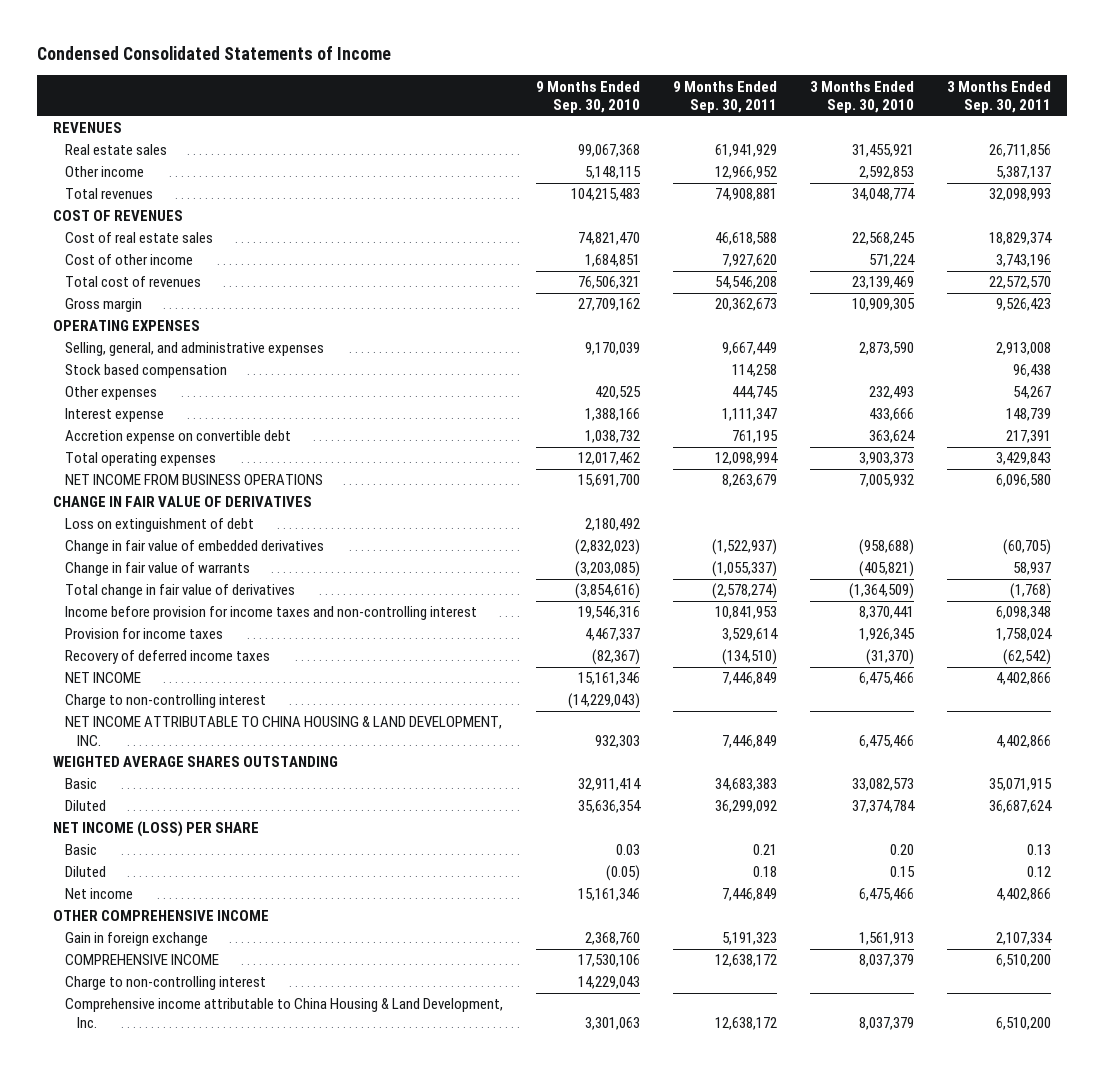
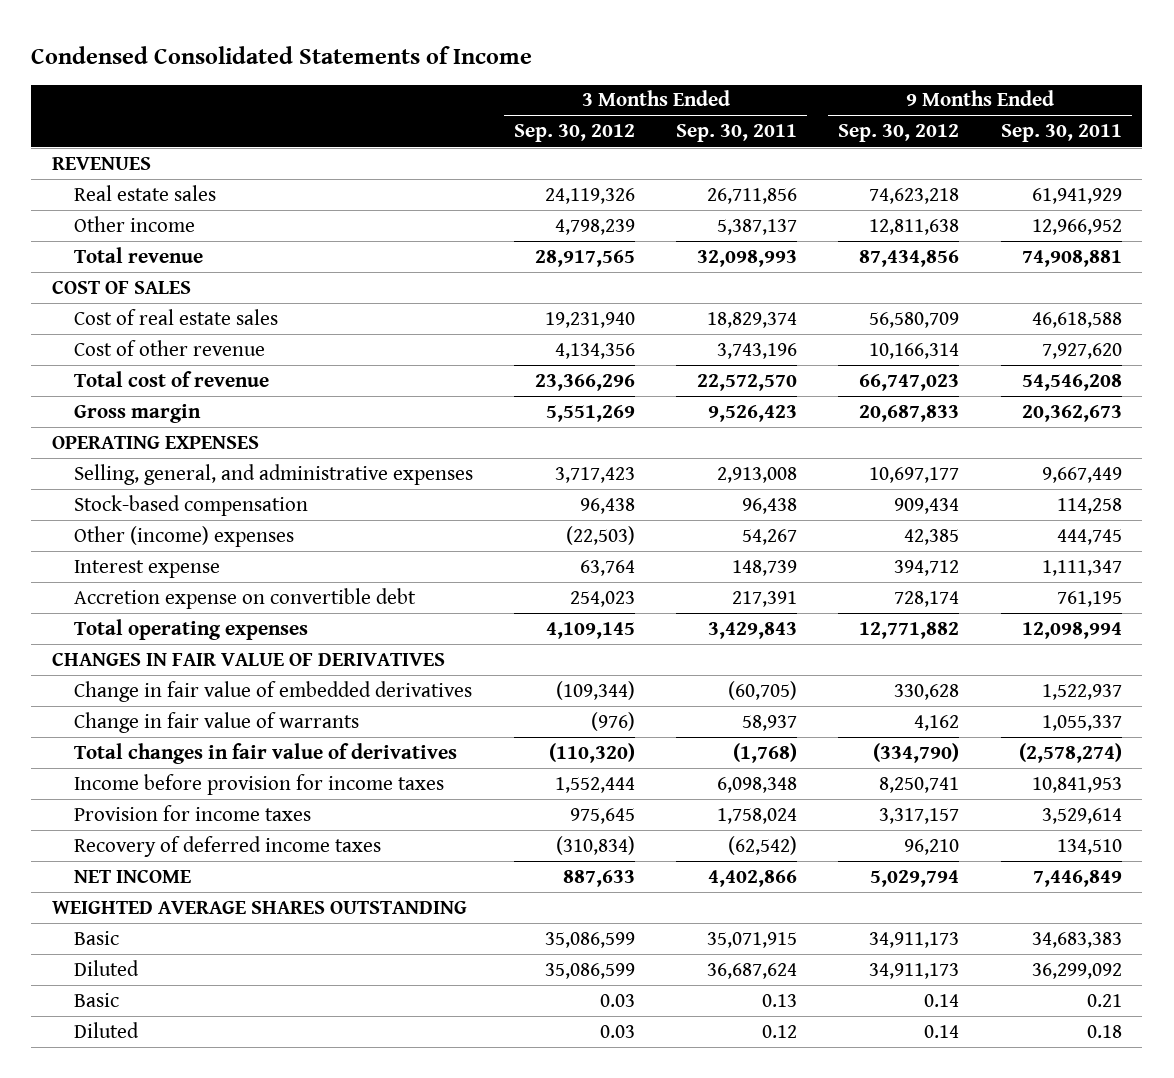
[536,80,641,114] 9 Months Ended Sep. 30, 2010 -> none
[809,80,914,114] 3 Months Ended Sep. 30, 2010 -> none
none -> [513,124,635,143] Sep. 30, 2012
none -> [838,124,960,143] Sep. 30, 2012
[65,188,154,200] Total revenues -> [73,246,203,263] Total revenue
[53,210,184,222] COST OF REVENUES -> [51,280,191,294] COST OF SALES
[65,254,194,266] Cost of other income -> [73,339,265,356] Cost of other revenue
[65,276,202,288] Total cost of revenues -> [73,370,269,387] Total cost of revenue
[65,364,228,379] Stock based compensation -> [73,494,308,516] Stock-based compensation
[65,386,158,401] Other expenses -> [73,525,294,547] Other (income) expenses
[65,474,324,486] NET INCOME FROM BUSINESS OPERATIONS -> none
[65,518,255,533] Loss on extinguishment of debt -> none
[53,496,313,508] CHANGE IN FAIR VALUE OF DERIVATIVES -> [51,652,445,666] CHANGES IN FAIR VALUE OF DERIVATIVES
[712,539,778,556] (1,522,937) -> [1041,683,1122,700] 1,522,937
[712,561,778,578] (1,055,337) -> [1041,714,1122,731] 1,055,337
[65,584,296,599] Total change in fair value of derivatives -> [73,742,457,764] Total changes in fair value of derivatives
[65,606,478,621] Income before provision for income taxes and non-controlling interest -> [73,773,444,795] Income before provision for income taxes
[722,649,778,666] (134,510) -> [1056,838,1122,855] 134,510
[65,694,267,709] Charge to non-controlling interest -> none
[65,716,503,746] NET INCOME ATTRIBUTABLE TO CHINA HOUSING & LAND DEVELOPMENT, INC. -> none
[53,821,260,838] NET INCOME (LOSS) PER SHARE -> none
[65,888,134,900] Net income -> none
[53,910,270,922] OTHER COMPREHENSIVE INCOME -> none
[65,932,209,947] Gain in foreign exchange -> none
[65,954,220,966] COMPREHENSIVE INCOME -> none
[65,976,267,991] Charge to non-controlling interest -> none
[65,998,504,1028] Comprehensive income attributable to China Housing & Land Development, Inc. -> none

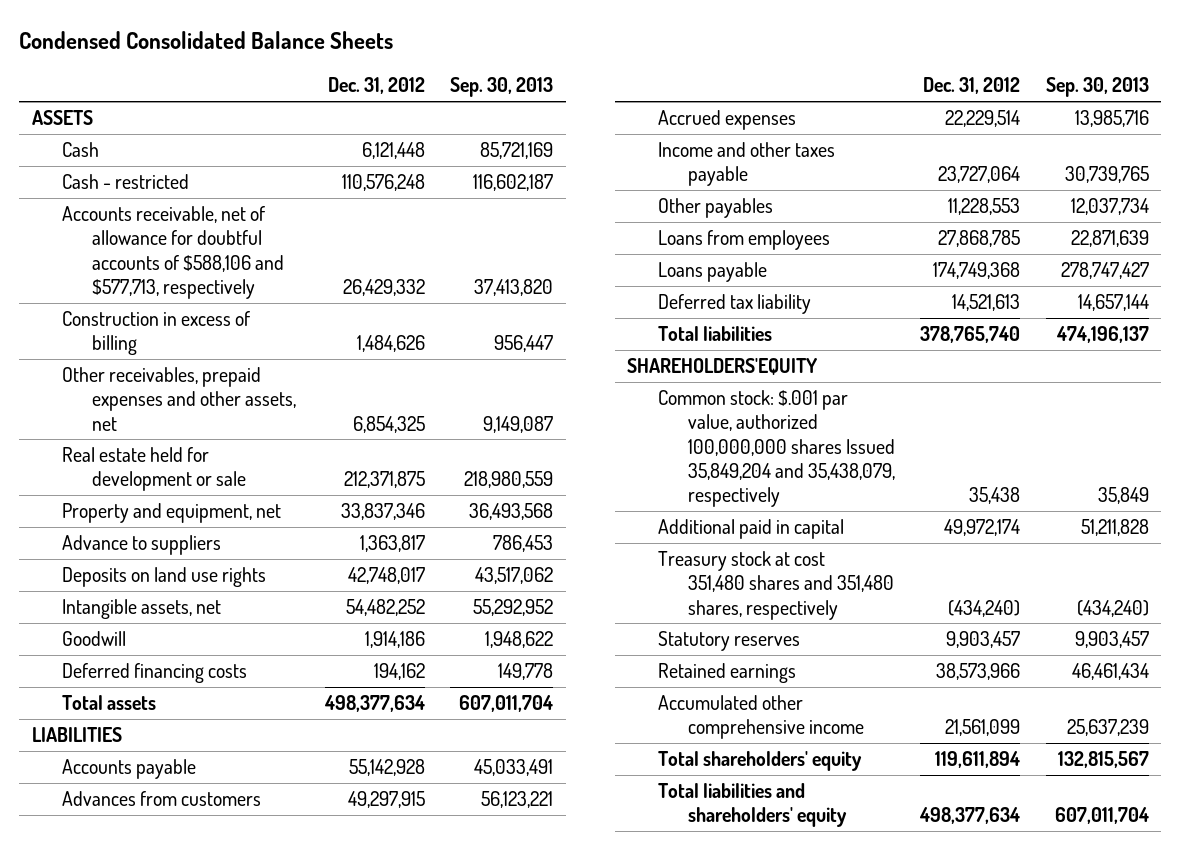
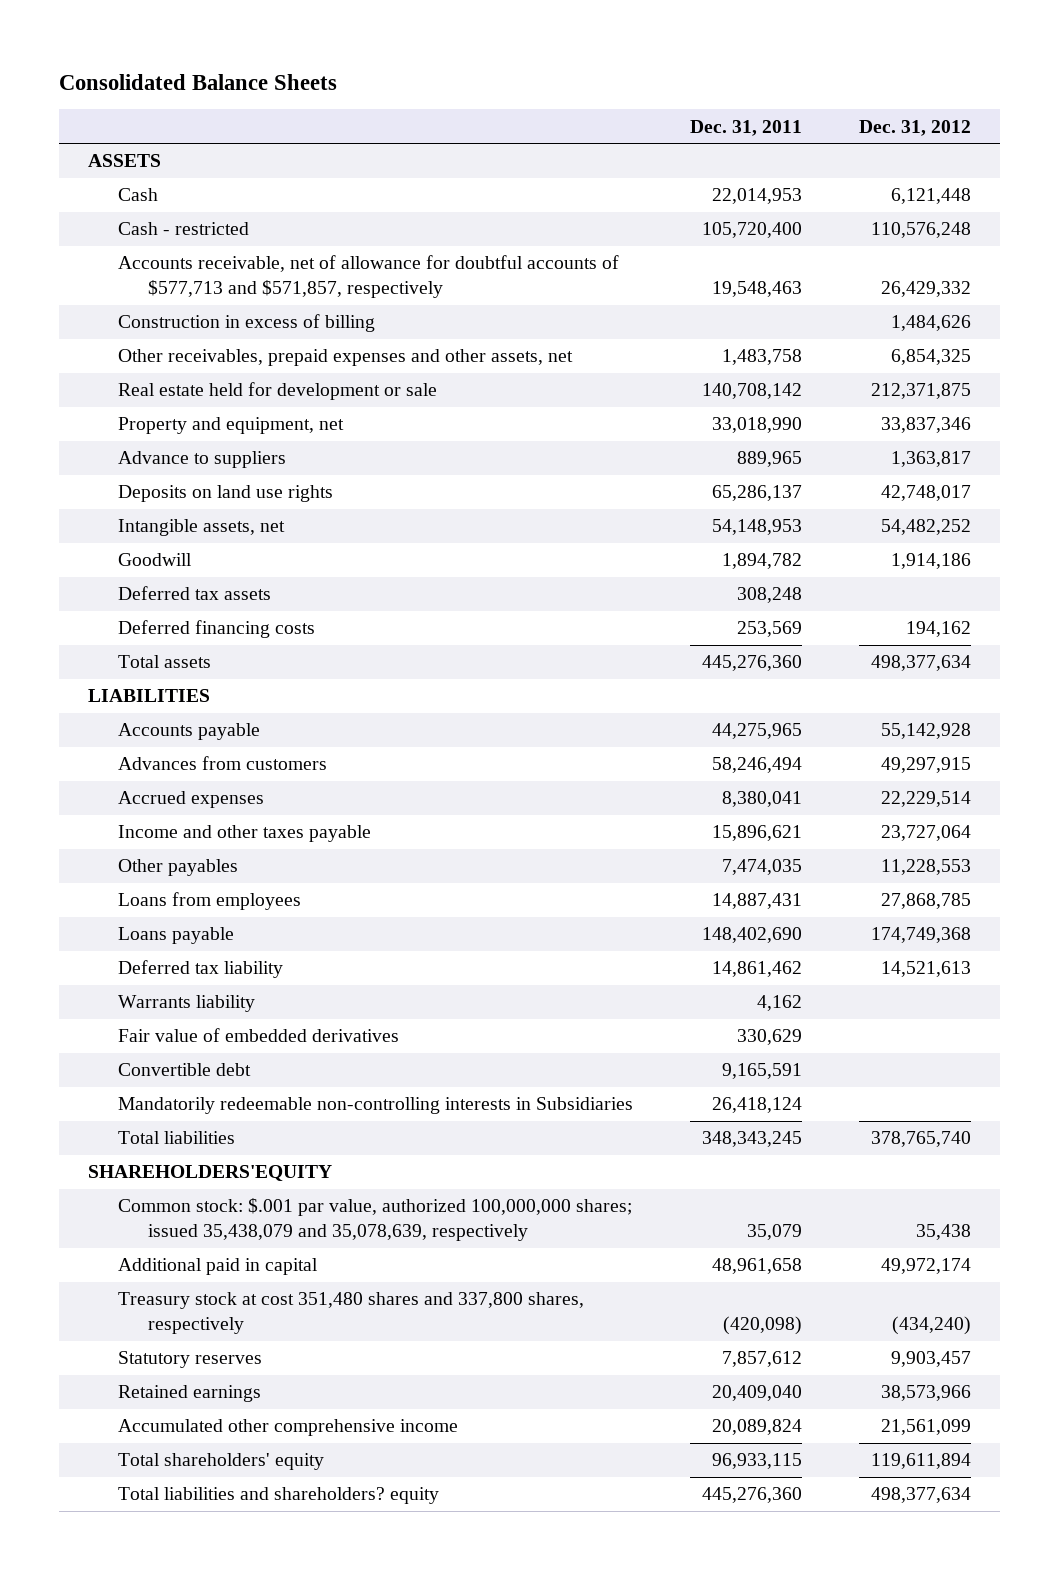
[18,31,393,50] Condensed Consolidated Balance Sheets -> [59,73,338,90] Consolidated Balance Sheets
[449,77,553,98] Sep. 30, 2013 -> none
none -> [690,119,803,136] Dec. 31, 2011
[61,206,285,299] Accounts receivable, net of allowance for doubtful accounts of $588,106 and $577,713, respectively -> [118,255,620,299] Accounts receivable, net of allowance for doubtful accounts of $577,713 and $571,857, respectively
none -> [118,586,272,601] Deferred tax assets
none -> [118,995,256,1013] Warrants liability
none -> [118,1028,400,1043] Fair value of embedded derivatives
none -> [118,1063,252,1077] Convertible debt
none -> [118,1097,634,1115] Mandatorily redeemable non-controlling interests in Subsidiaries
[657,390,895,507] Common stock: $.001 par value, authorized 100,000,000 shares Issued 35,849,204 and 35,438,079, respectively -> [118,1198,633,1242] Common stock: $.001 par value, authorized 100,000,000 shares; issued 35,438,079 and 35,078,639, respectively
[657,551,894,620] Treasury stock at cost 351,480 shares and 351,480 shares, respectively -> [118,1292,585,1335] Treasury stock at cost 351,480 shares and 337,800 shares, respectively
[657,783,847,828] Total liabilities and shareholders' equity -> [118,1487,440,1505] Total liabilities and shareholders? equity

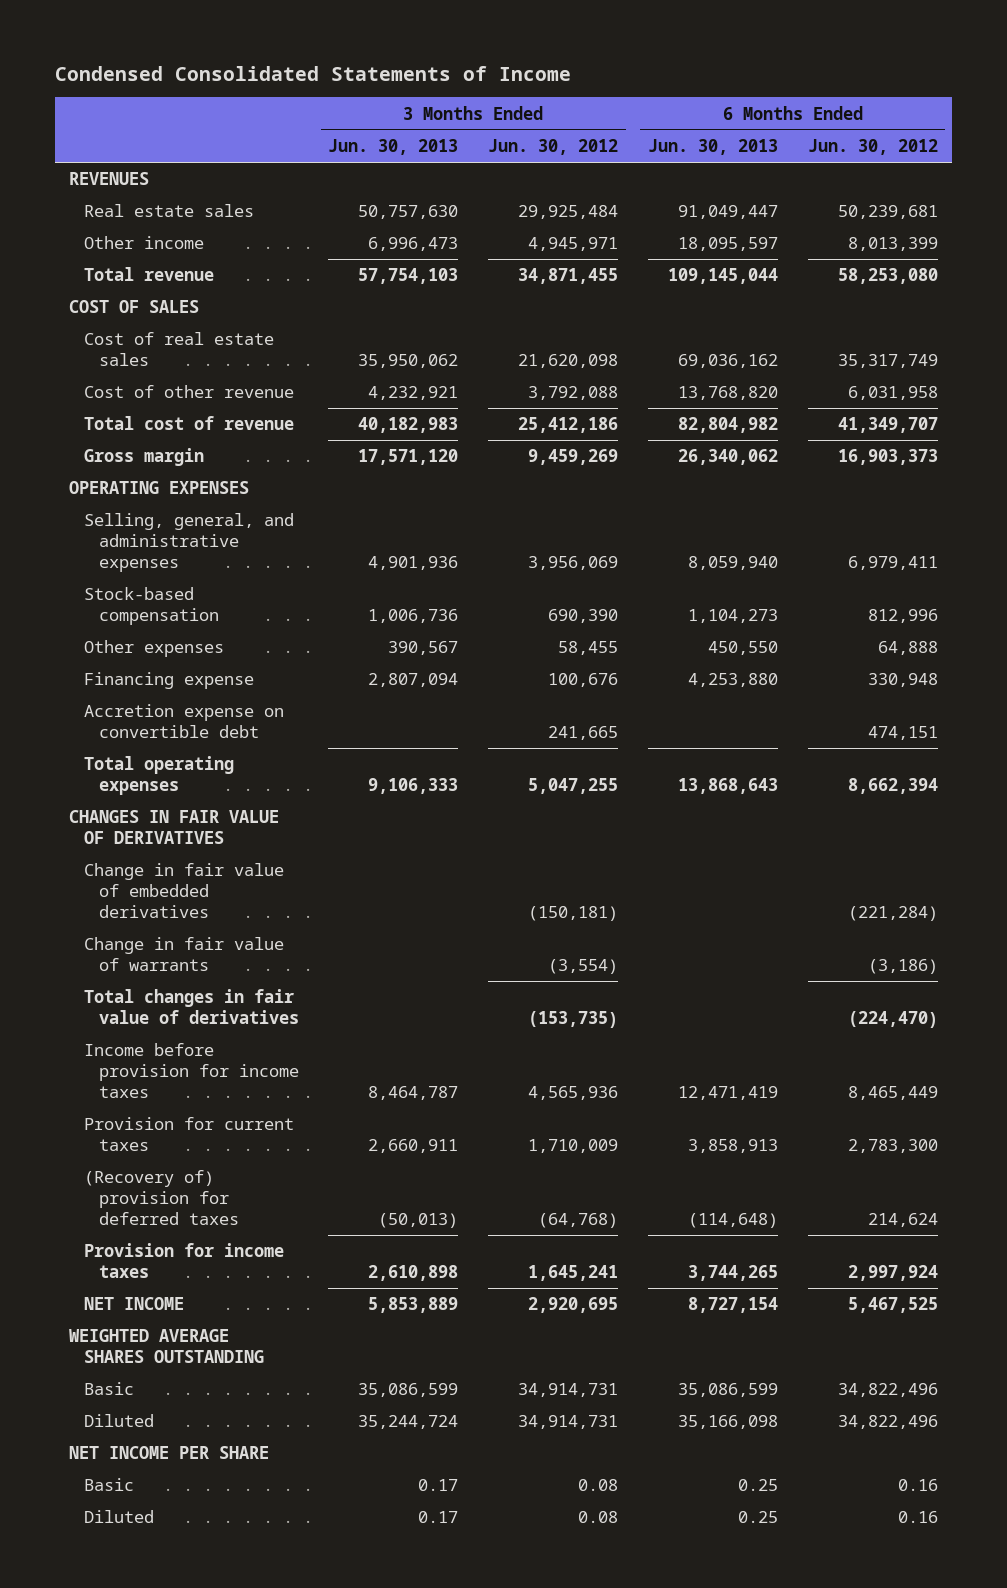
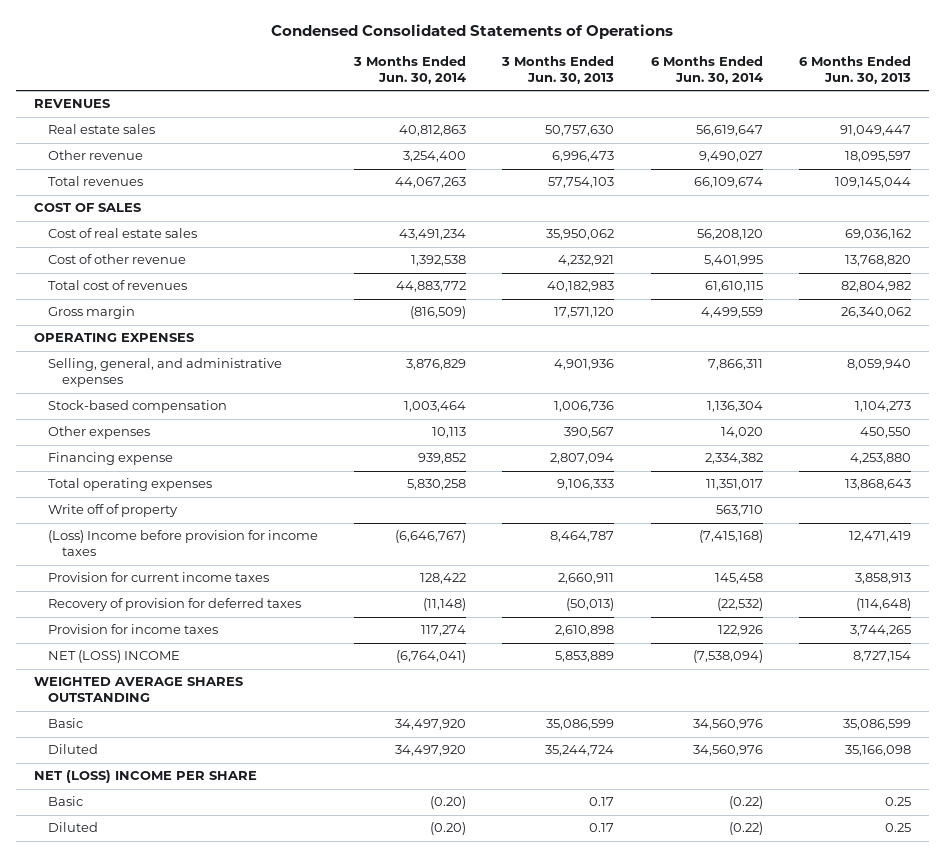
[54,65,571,81] Condensed Consolidated Statements of Income -> [271,23,674,39] Condensed Consolidated Statements of Operations
[488,139,619,156] Jun. 30, 2012 -> none
[807,139,938,156] Jun. 30, 2012 -> none
none -> [353,56,467,84] 3 Months Ended Jun. 30, 2014
none -> [650,56,763,84] 6 Months Ended Jun. 30, 2014
[84,236,205,250] Other income -> [47,150,143,161] Other revenue
[84,267,215,282] Total revenue -> [47,176,143,187] Total revenues
[84,416,295,431] Total cost of revenue -> [47,280,187,291] Total cost of revenues
[84,704,285,739] Accretion expense on convertible debt -> none
[69,810,280,845] CHANGES IN FAIR VALUE OF DERIVATIVES -> none
[84,863,285,919] Change in fair value of embedded derivatives -> none
[84,937,285,972] Change in fair value of warrants -> none
[84,989,299,1025] Total changes in fair value of derivatives -> none
none -> [47,504,178,518] Write off of property
[84,1043,299,1099] Income before provision for income taxes -> [47,530,318,557] (Loss) Income before provision for income taxes
[84,1117,295,1152] Provision for current taxes -> [47,572,269,583] Provision for current income taxes
[84,1170,239,1226] (Recovery of) provision for deferred taxes -> [47,598,301,612] Recovery of provision for deferred taxes
[84,1297,185,1311] NET INCOME -> [47,650,180,664] NET (LOSS) INCOME
[69,1446,270,1460] NET INCOME PER SHARE -> [33,770,257,784] NET (LOSS) INCOME PER SHARE

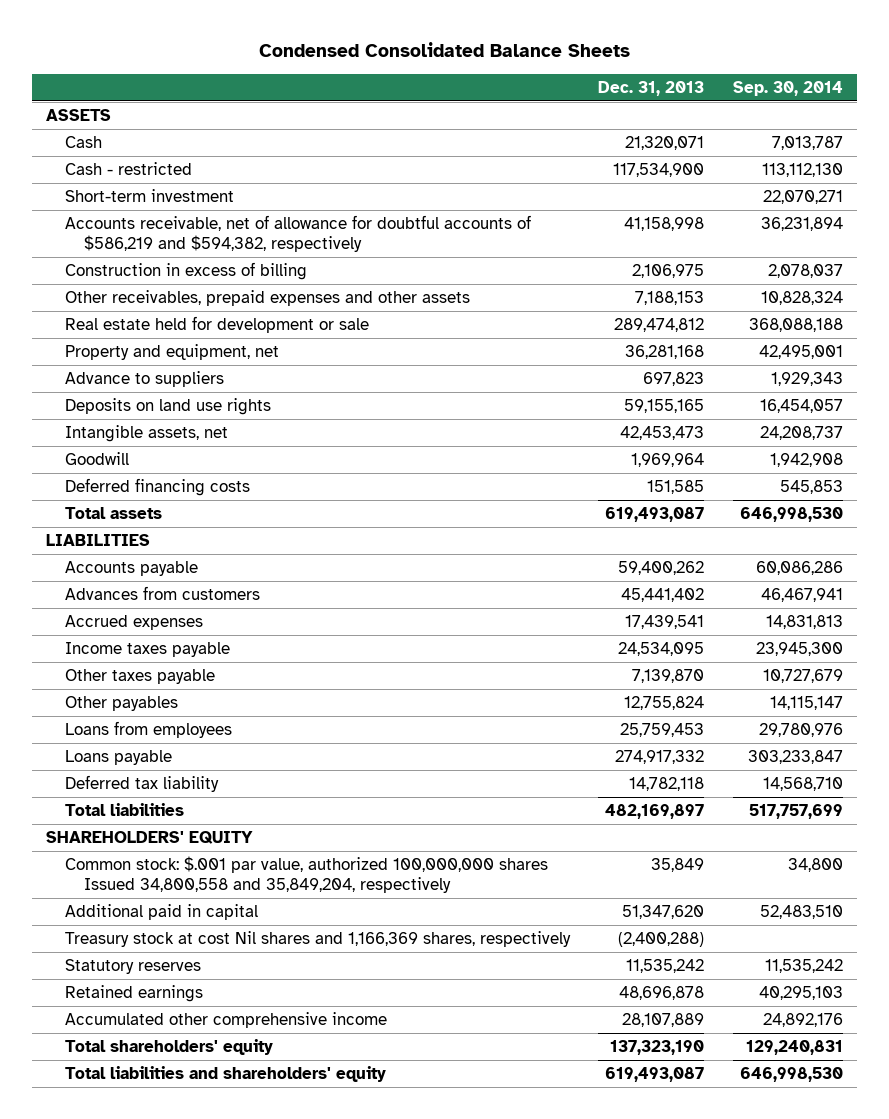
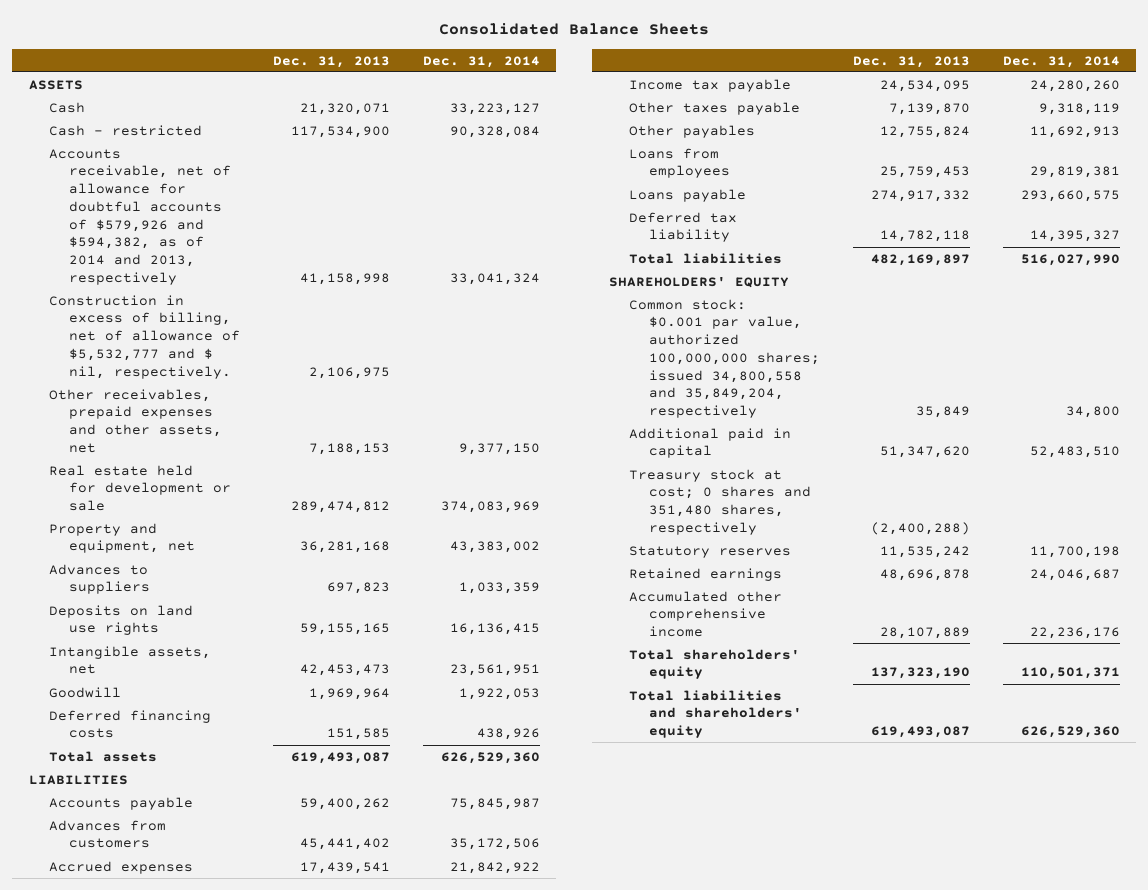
[258,42,630,58] Condensed Consolidated Balance Sheets -> [439,23,710,36] Consolidated Balance Sheets
[732,80,843,96] Sep. 30, 2014 -> none
none -> [422,55,540,68] Dec. 31, 2014
[64,189,234,203] Short-term investment -> none
[64,215,531,252] Accounts receivable, net of allowance for doubtful accounts of $586,219 and $594,382, respectively -> [48,148,232,285] Accounts receivable, net of allowance for doubtful accounts of $579,926 and $594,382, as of 2014 and 2013, respectively
[64,262,307,281] Construction in excess of billing -> [48,294,241,379] Construction in excess of billing, net of allowance of $5,532,777 and $ nil, respectively.
[64,290,470,307] Other receivables, prepaid expenses and other assets -> [48,388,223,453] Other receivables, prepaid expenses and other assets, net
[64,371,224,388] Advance to suppliers -> [48,563,151,595] Advances to suppliers
[64,642,230,658] Income taxes payable -> [628,78,791,92] Income tax payable
[64,856,548,893] Common stock: $.001 par value, authorized 100,000,000 shares Issued 34,800,558 and 35,849,204, respectively -> [628,298,821,418] Common stock: $0.001 par value, authorized 100,000,000 shares; issued 34,800,558 and 35,849,204, respectively
[64,931,571,948] Treasury stock at cost Nil shares and 1,166,369 shares, respectively -> [628,468,812,535] Treasury stock at cost; 0 shares and 351,480 shares, respectively

